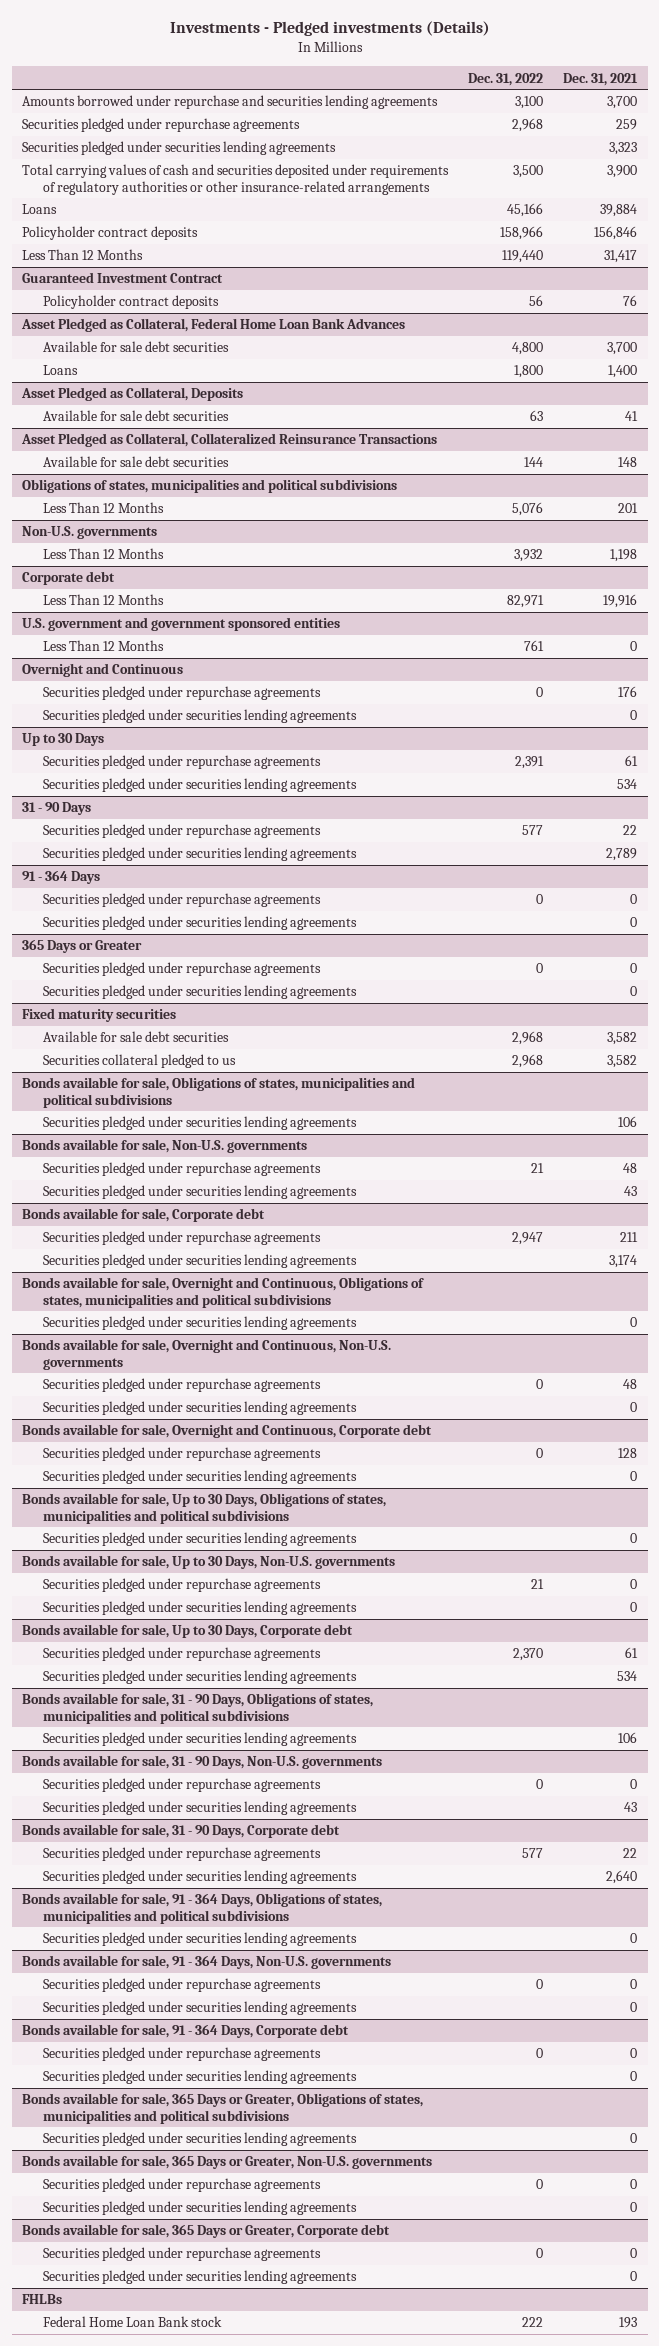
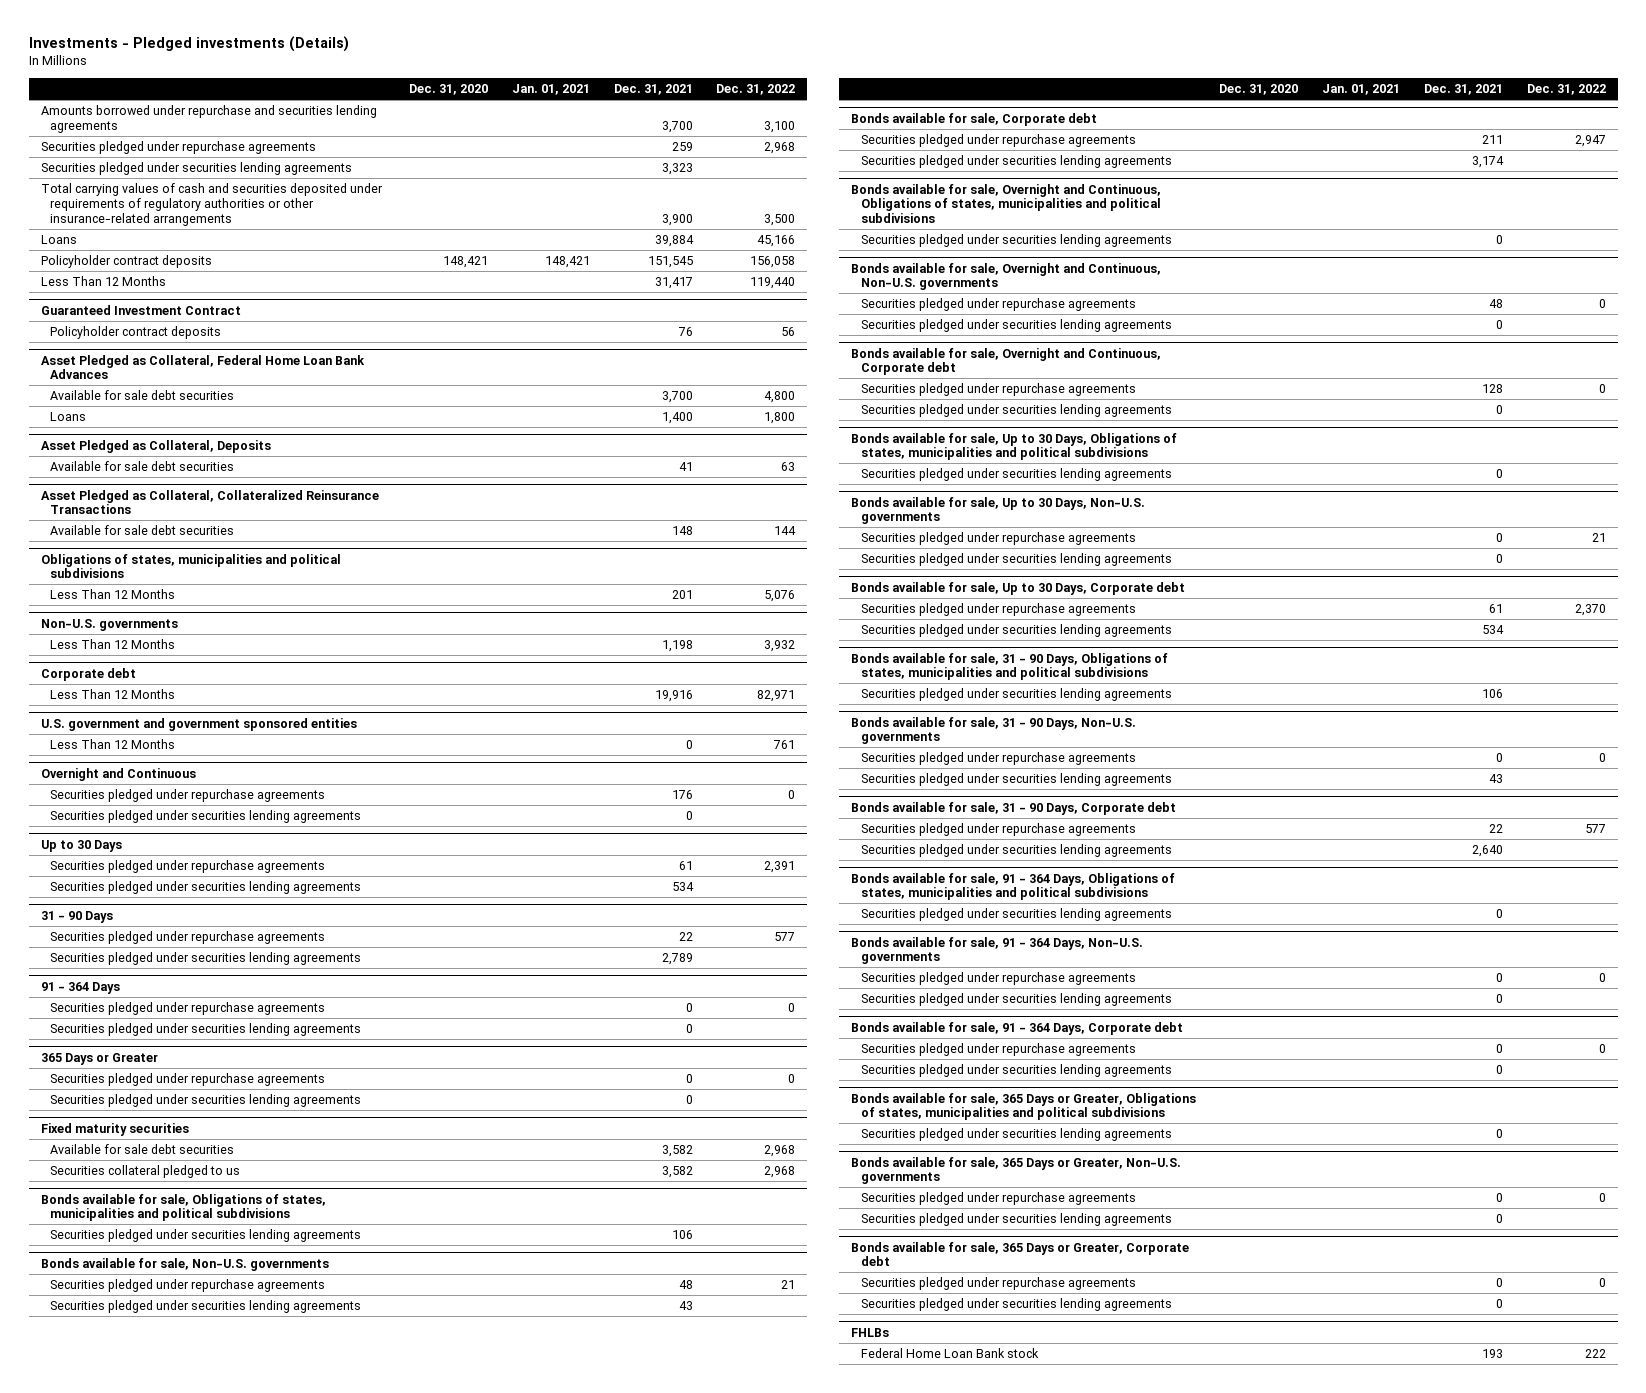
none -> [409,84,489,96] Dec. 31, 2020
none -> [511,84,590,96] Jan. 01, 2021
[500,226,544,241] 158,966 -> [750,256,796,269] 156,058
[594,226,638,241] 156,846 -> [647,256,693,269] 151,545

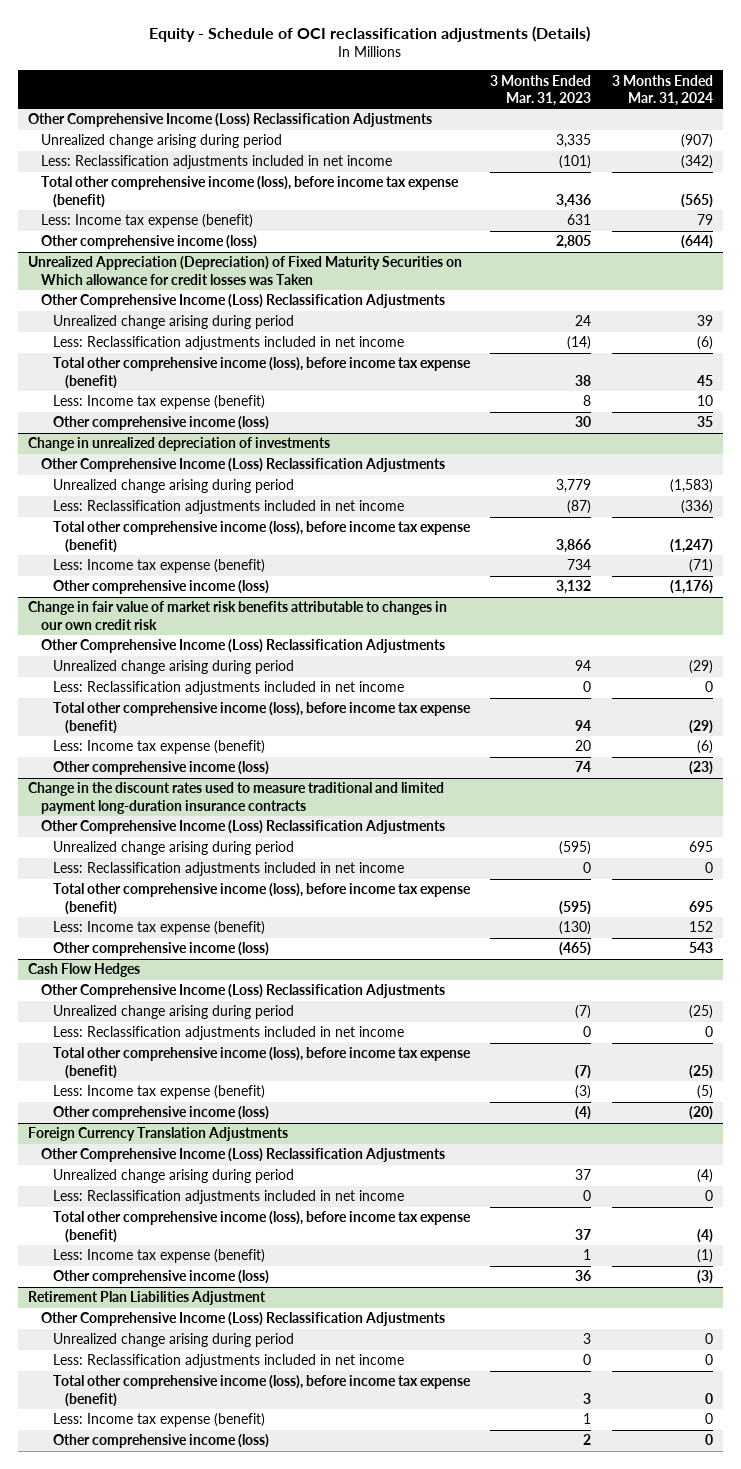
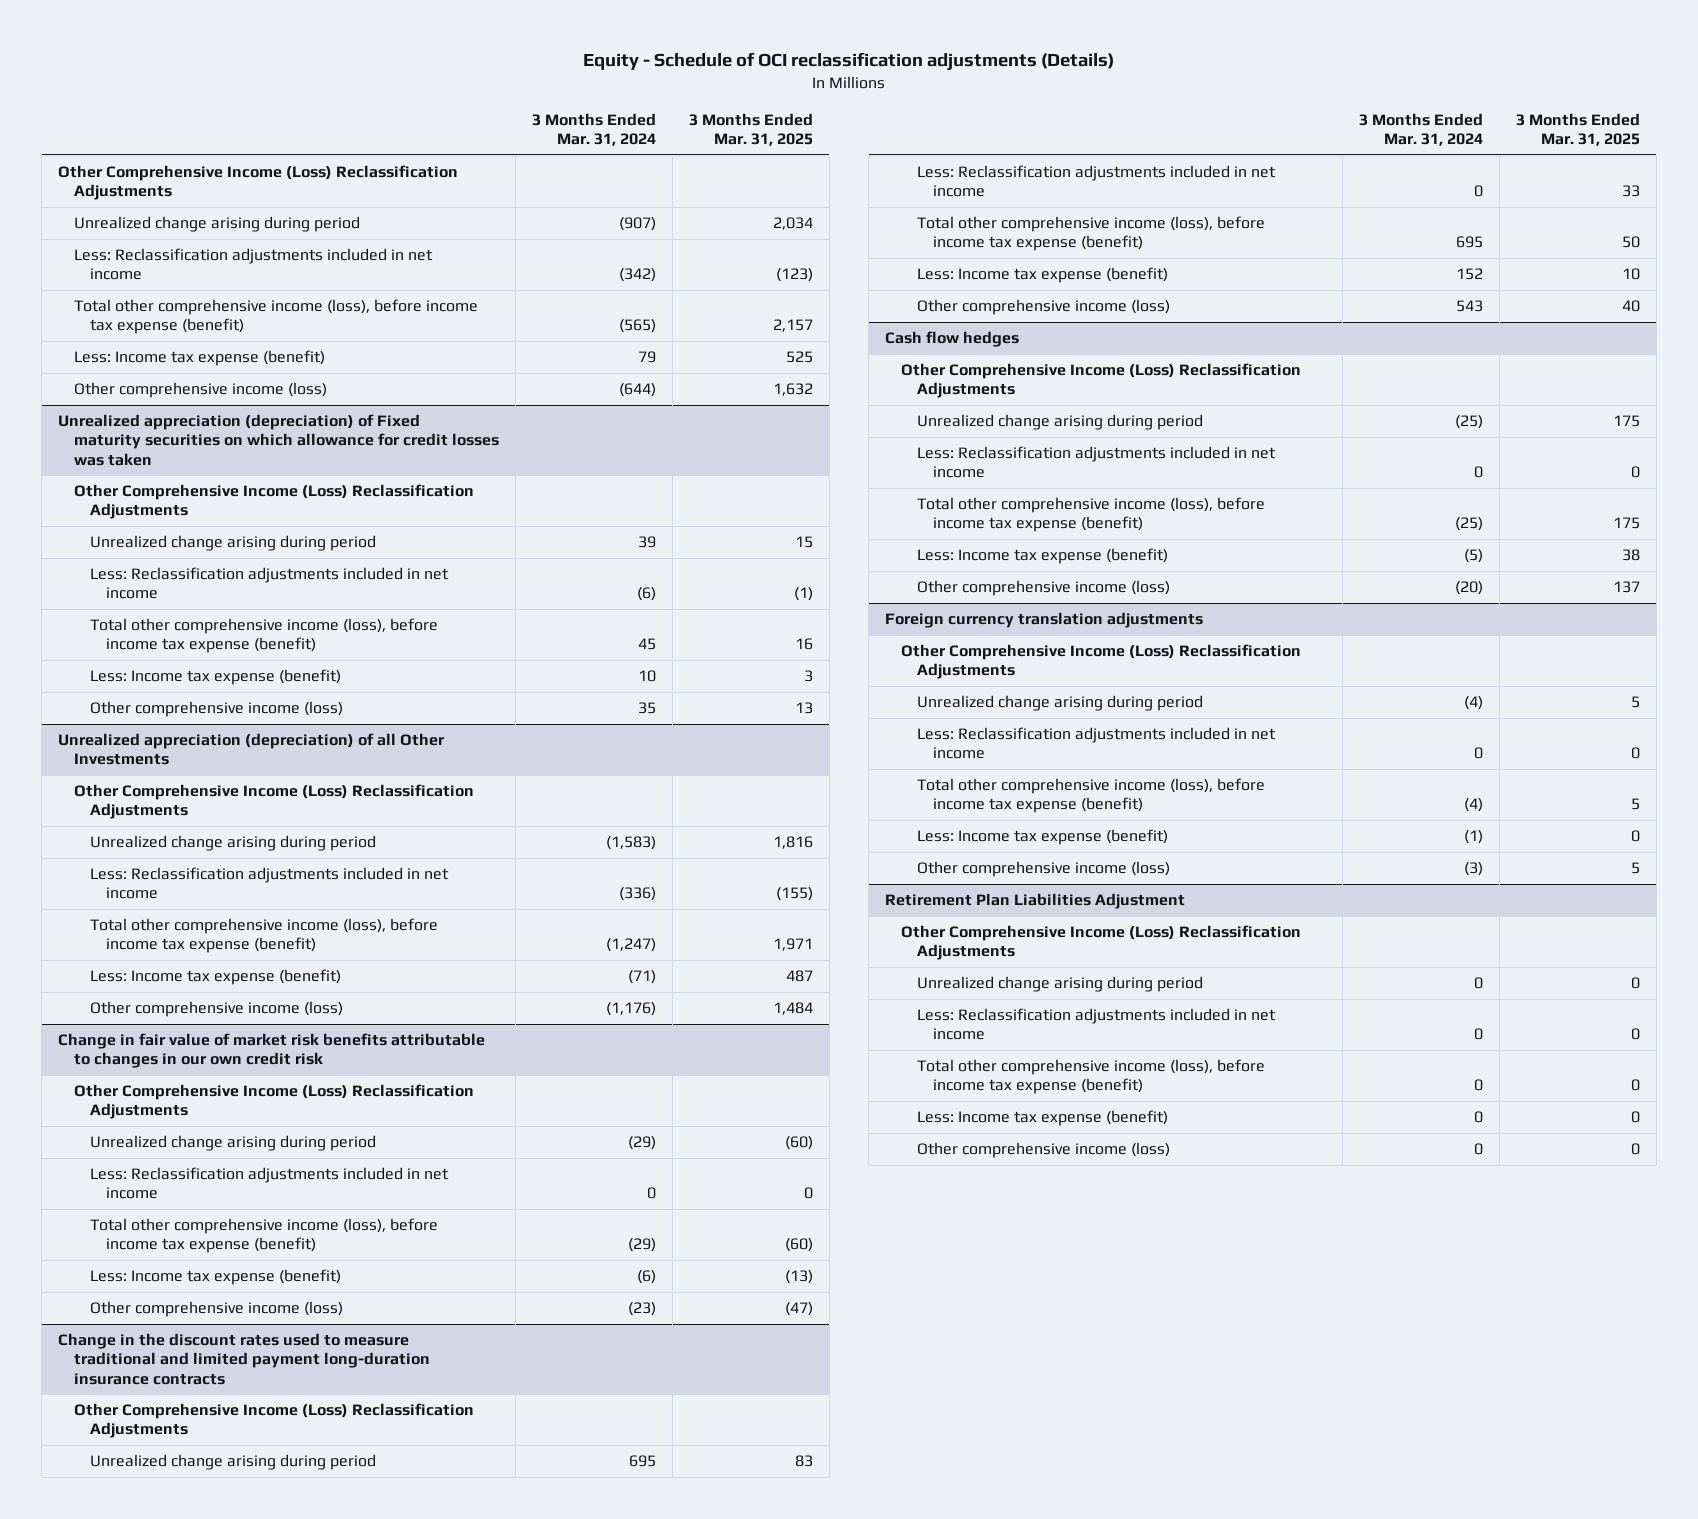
[490,74,592,106] 3 Months Ended Mar. 31, 2023 -> none
none -> [688,112,813,147] 3 Months Ended Mar. 31, 2025
[28,256,463,285] Unrealized Appreciation (Depreciation) of Fixed Maturity Securities on Which allowance for credit losses was Taken -> [58,414,500,466] Unrealized appreciation (depreciation) of Fixed maturity securities on which allowance for credit losses was taken
[28,437,331,452] Change in unrealized depreciation of investments -> [58,733,446,766] Unrealized appreciation (depreciation) of all Other Investments
[28,963,141,978] Cash Flow Hedges -> [885,331,1020,348] Cash flow hedges
[28,1127,289,1142] Foreign Currency Translation Adjustments -> [885,612,1204,629] Foreign currency translation adjustments

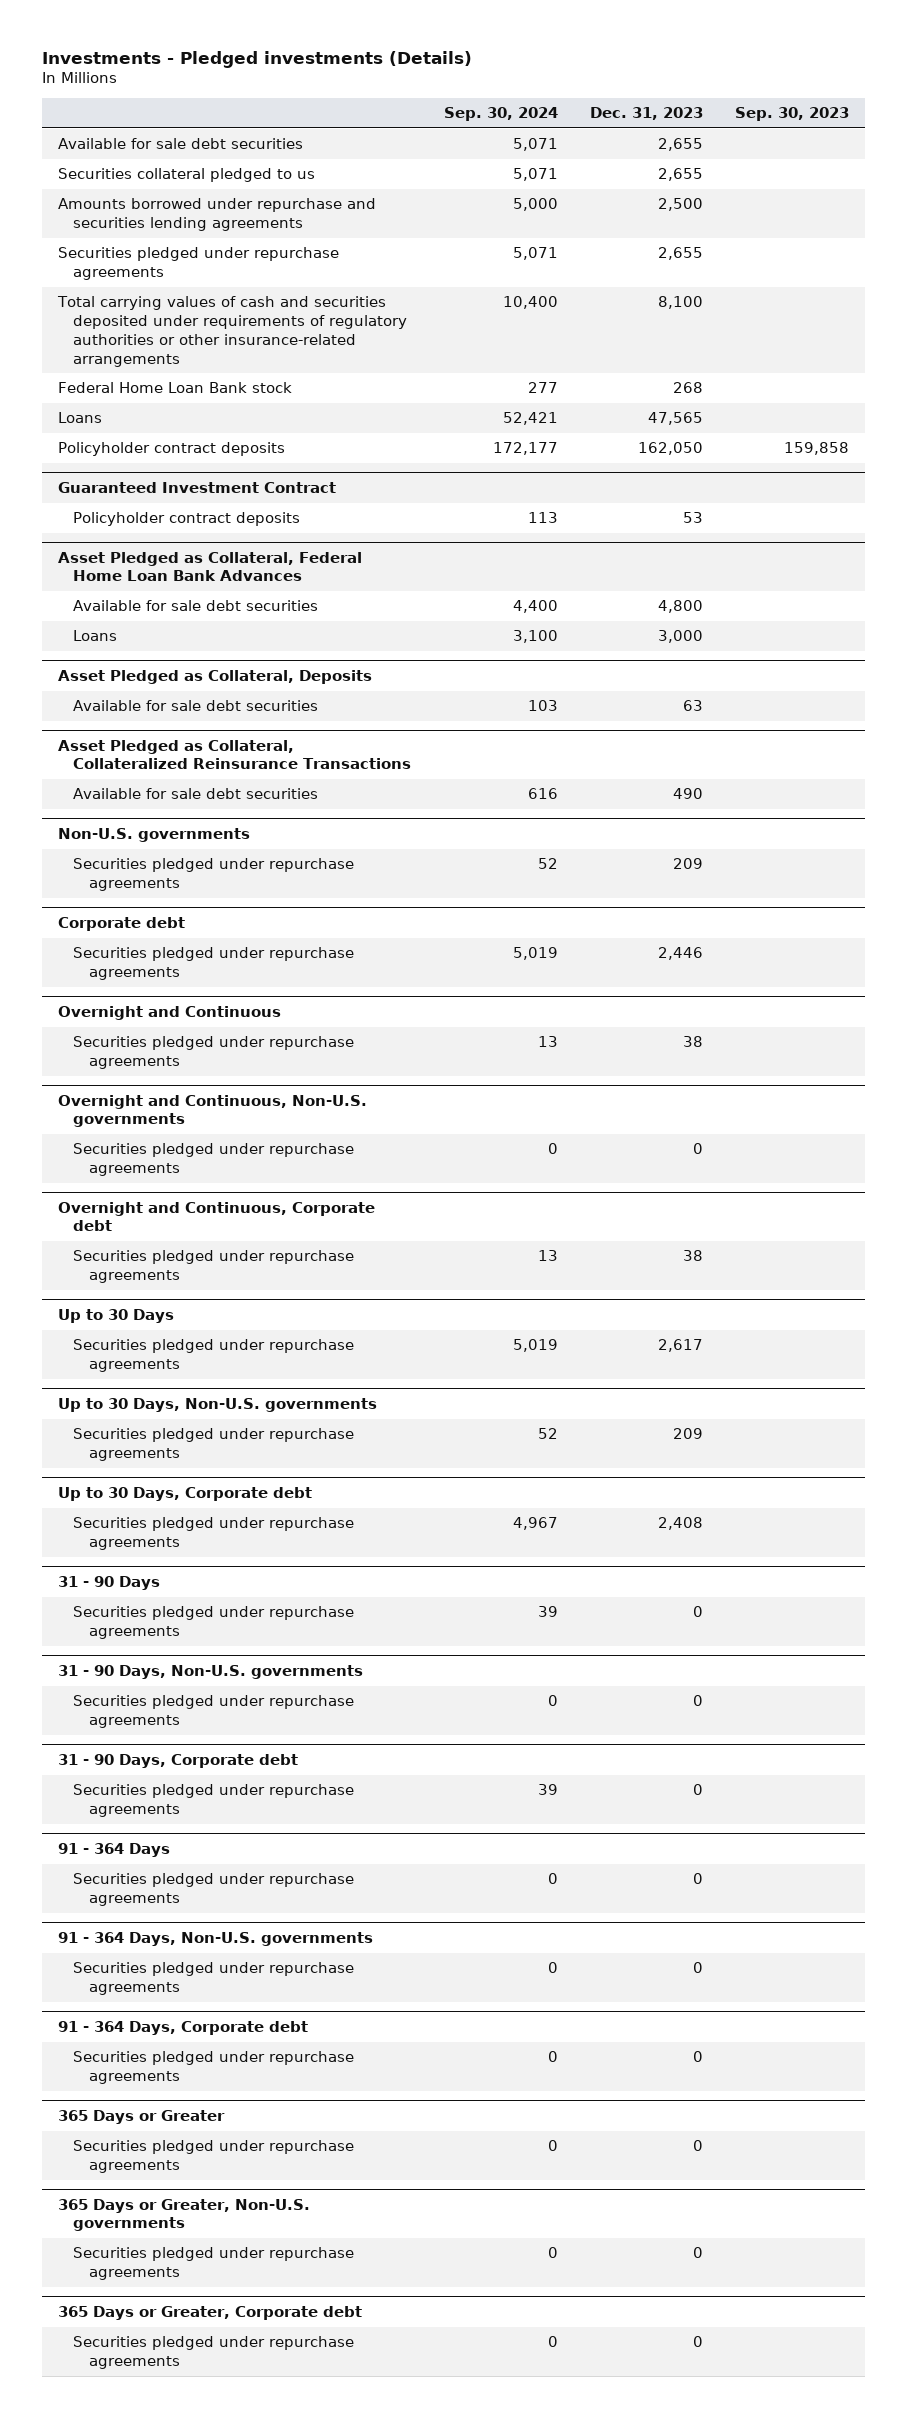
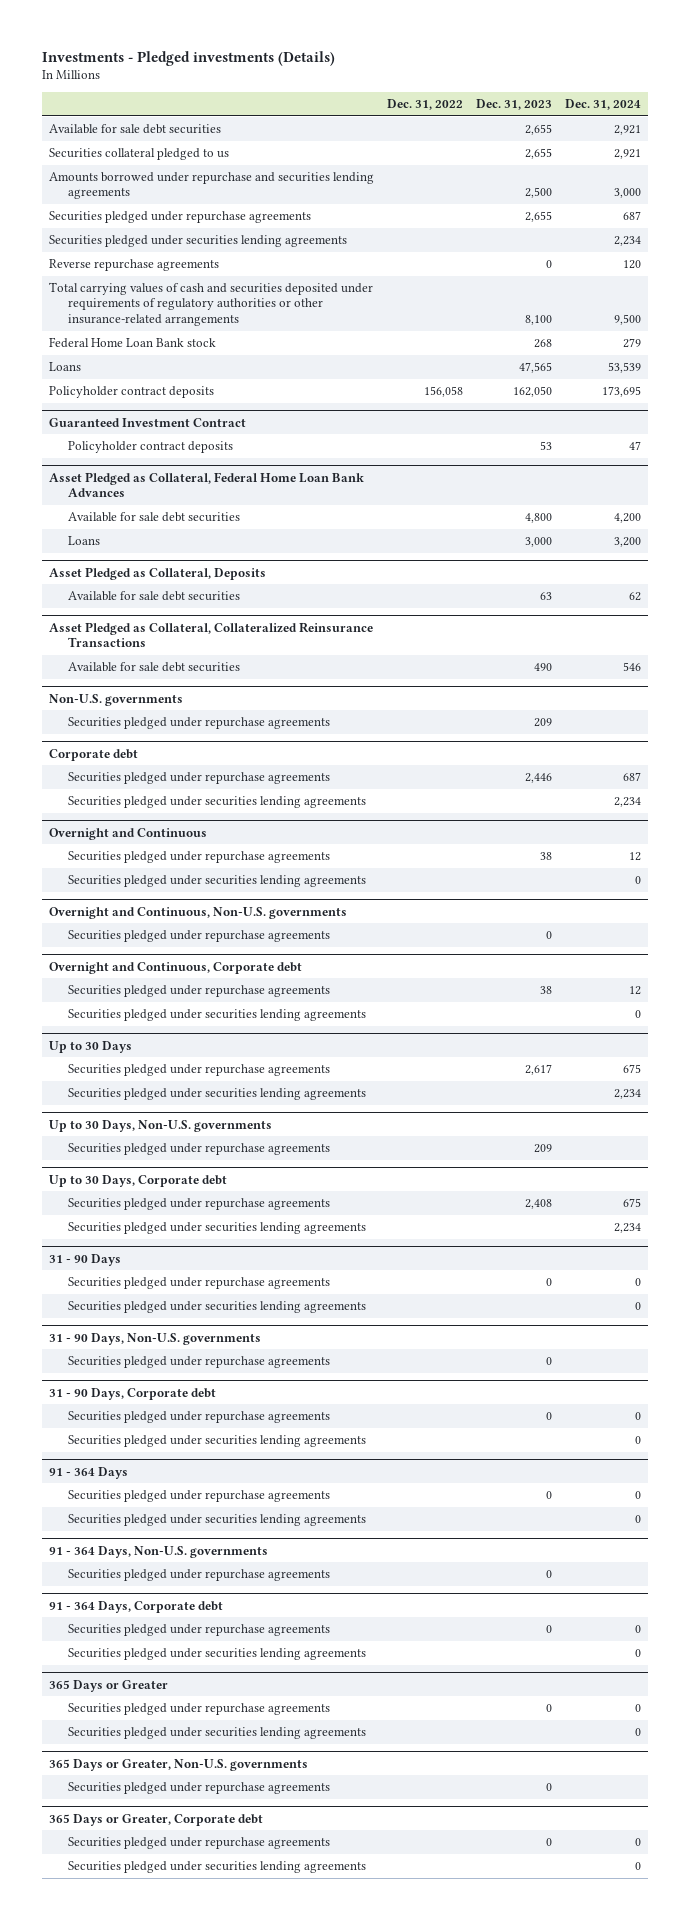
[443,107,558,122] Sep. 30, 2024 -> none
[734,107,849,122] Sep. 30, 2023 -> none
none -> [386,99,463,111] Dec. 31, 2022
none -> [565,99,642,111] Dec. 31, 2024
none -> [48,234,347,247] Securities pledged under securities lending agreements
none -> [48,258,219,271] Reverse repurchase agreements
none -> [67,795,366,808] Securities pledged under securities lending agreements
none -> [67,874,366,887] Securities pledged under securities lending agreements
none -> [67,1008,366,1021] Securities pledged under securities lending agreements
none -> [67,1087,366,1100] Securities pledged under securities lending agreements
none -> [67,1221,366,1234] Securities pledged under securities lending agreements
none -> [67,1300,366,1313] Securities pledged under securities lending agreements
none -> [67,1434,366,1447] Securities pledged under securities lending agreements
none -> [67,1513,366,1526] Securities pledged under securities lending agreements
none -> [67,1647,366,1660] Securities pledged under securities lending agreements
none -> [67,1726,366,1739] Securities pledged under securities lending agreements
none -> [67,1860,366,1873] Securities pledged under securities lending agreements

